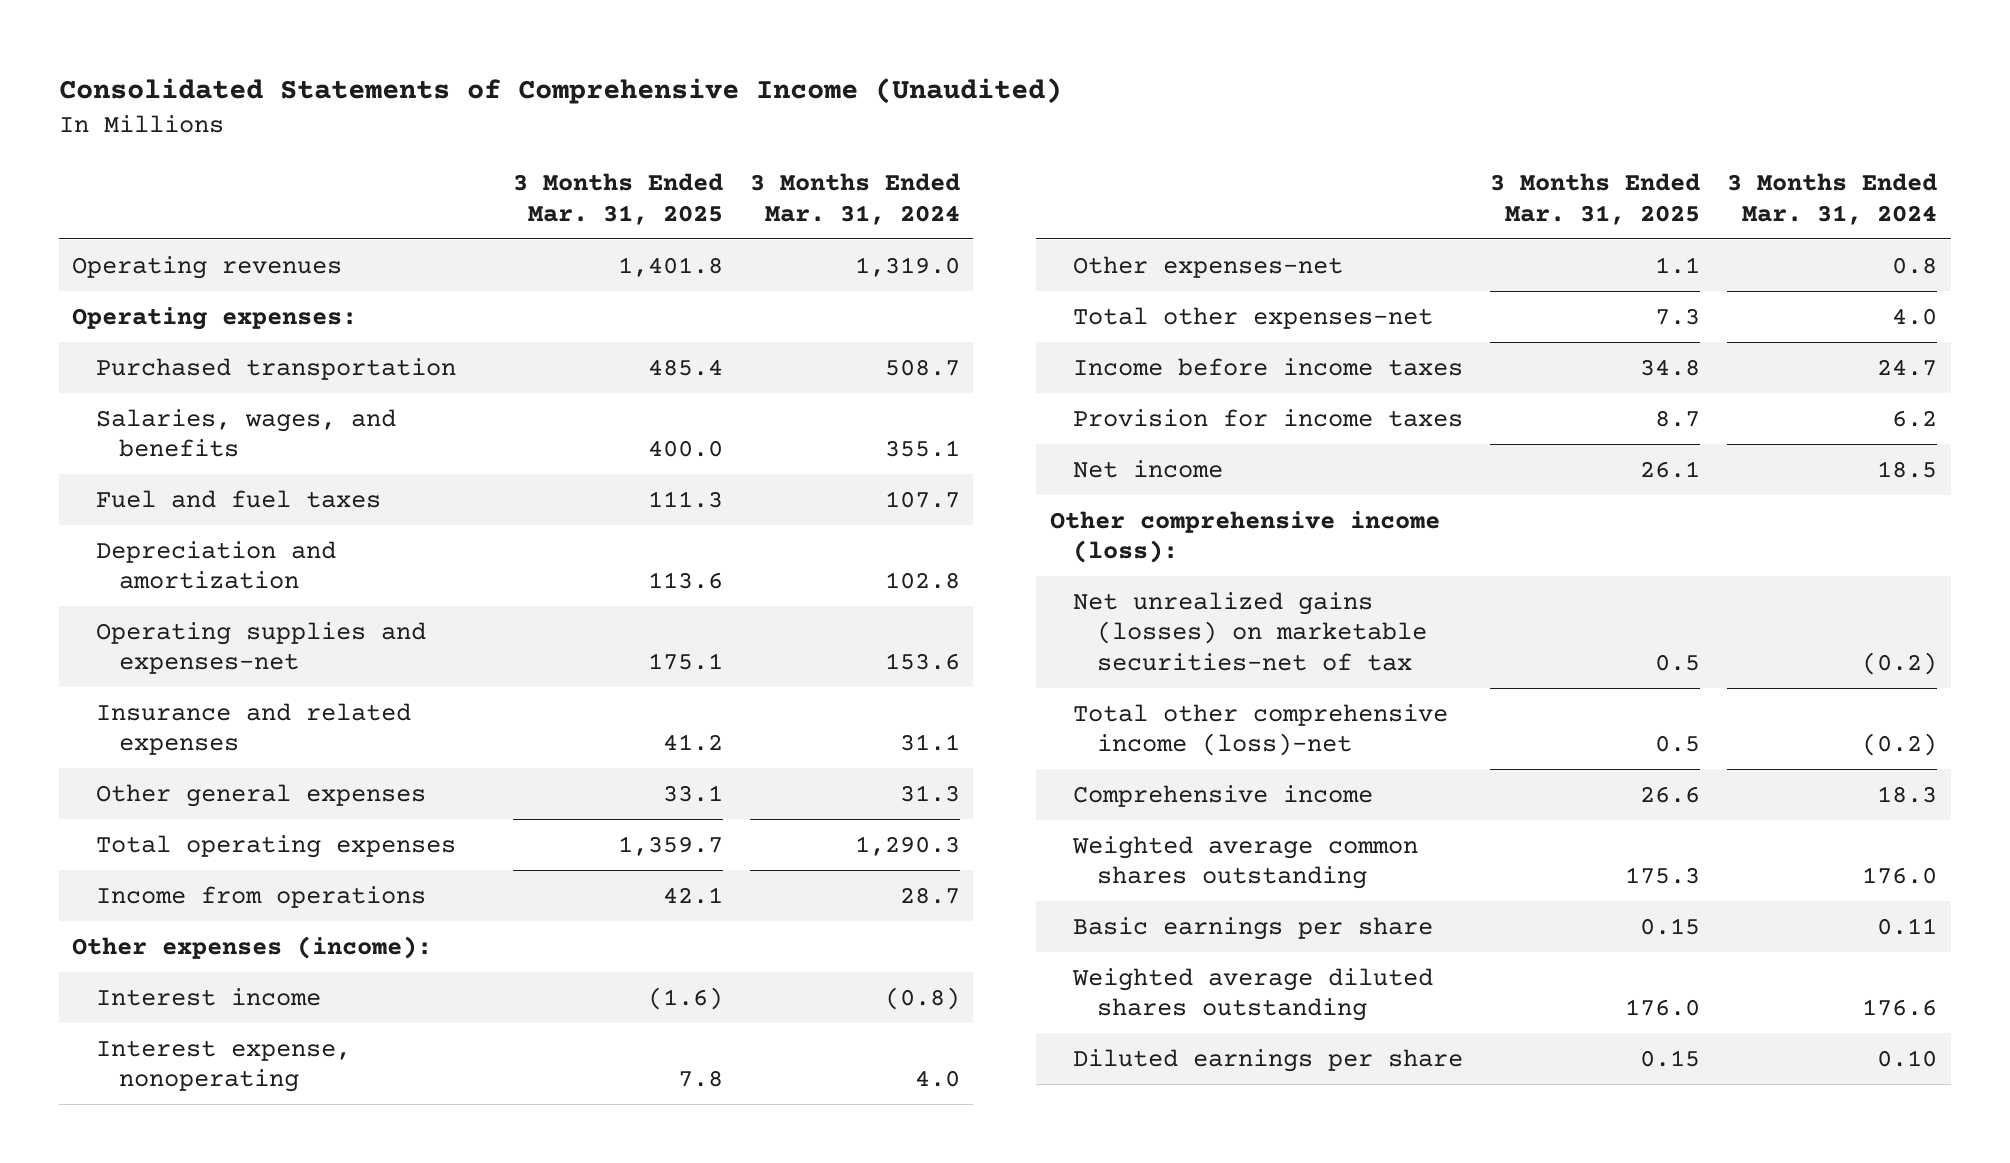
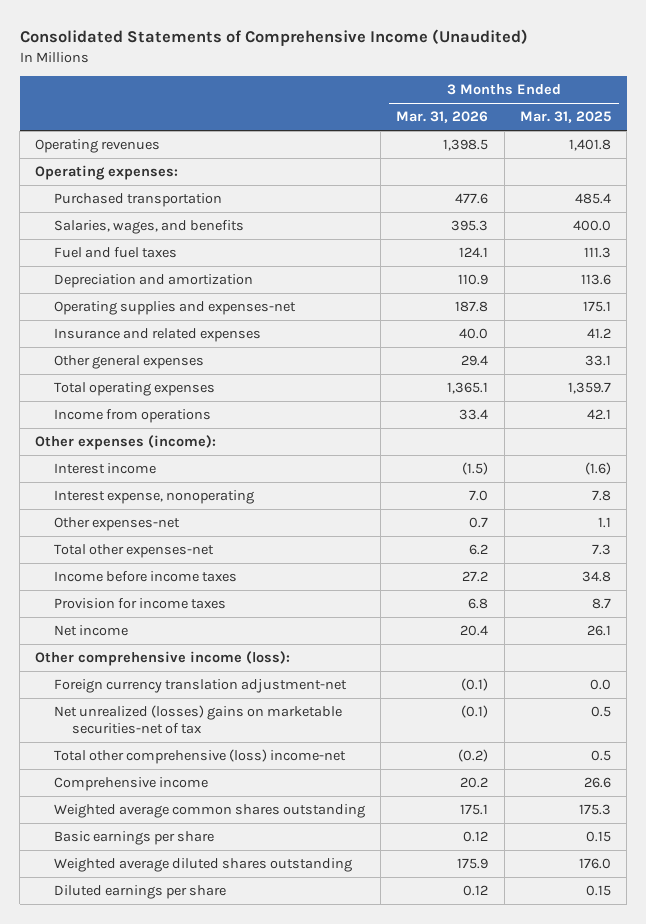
[749,173,960,225] 3 Months Ended Mar. 31, 2024 -> none
none -> [396,111,489,124] Mar. 31, 2026
none -> [53,679,347,694] Foreign currency translation adjustment-net
[1073,591,1428,671] Net unrealized gains (losses) on marketable securities-net of tax -> [53,705,342,735] Net unrealized (losses) gains on marketable securities-net of tax
[1073,703,1449,757] Total other comprehensive income (loss)-net -> [53,749,346,765] Total other comprehensive (loss) income-net

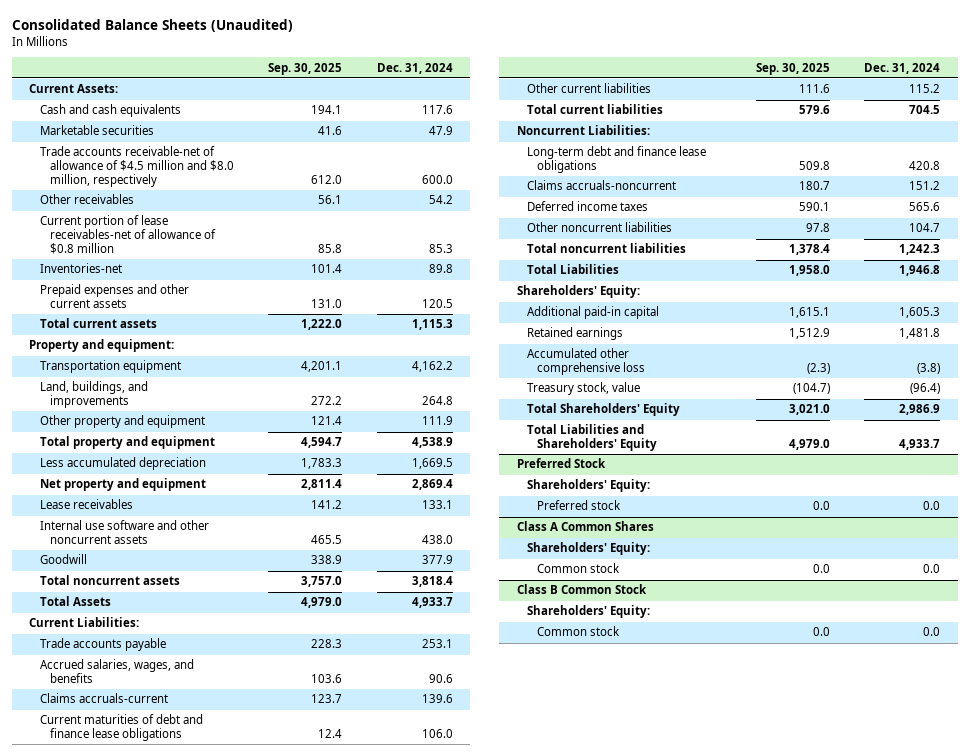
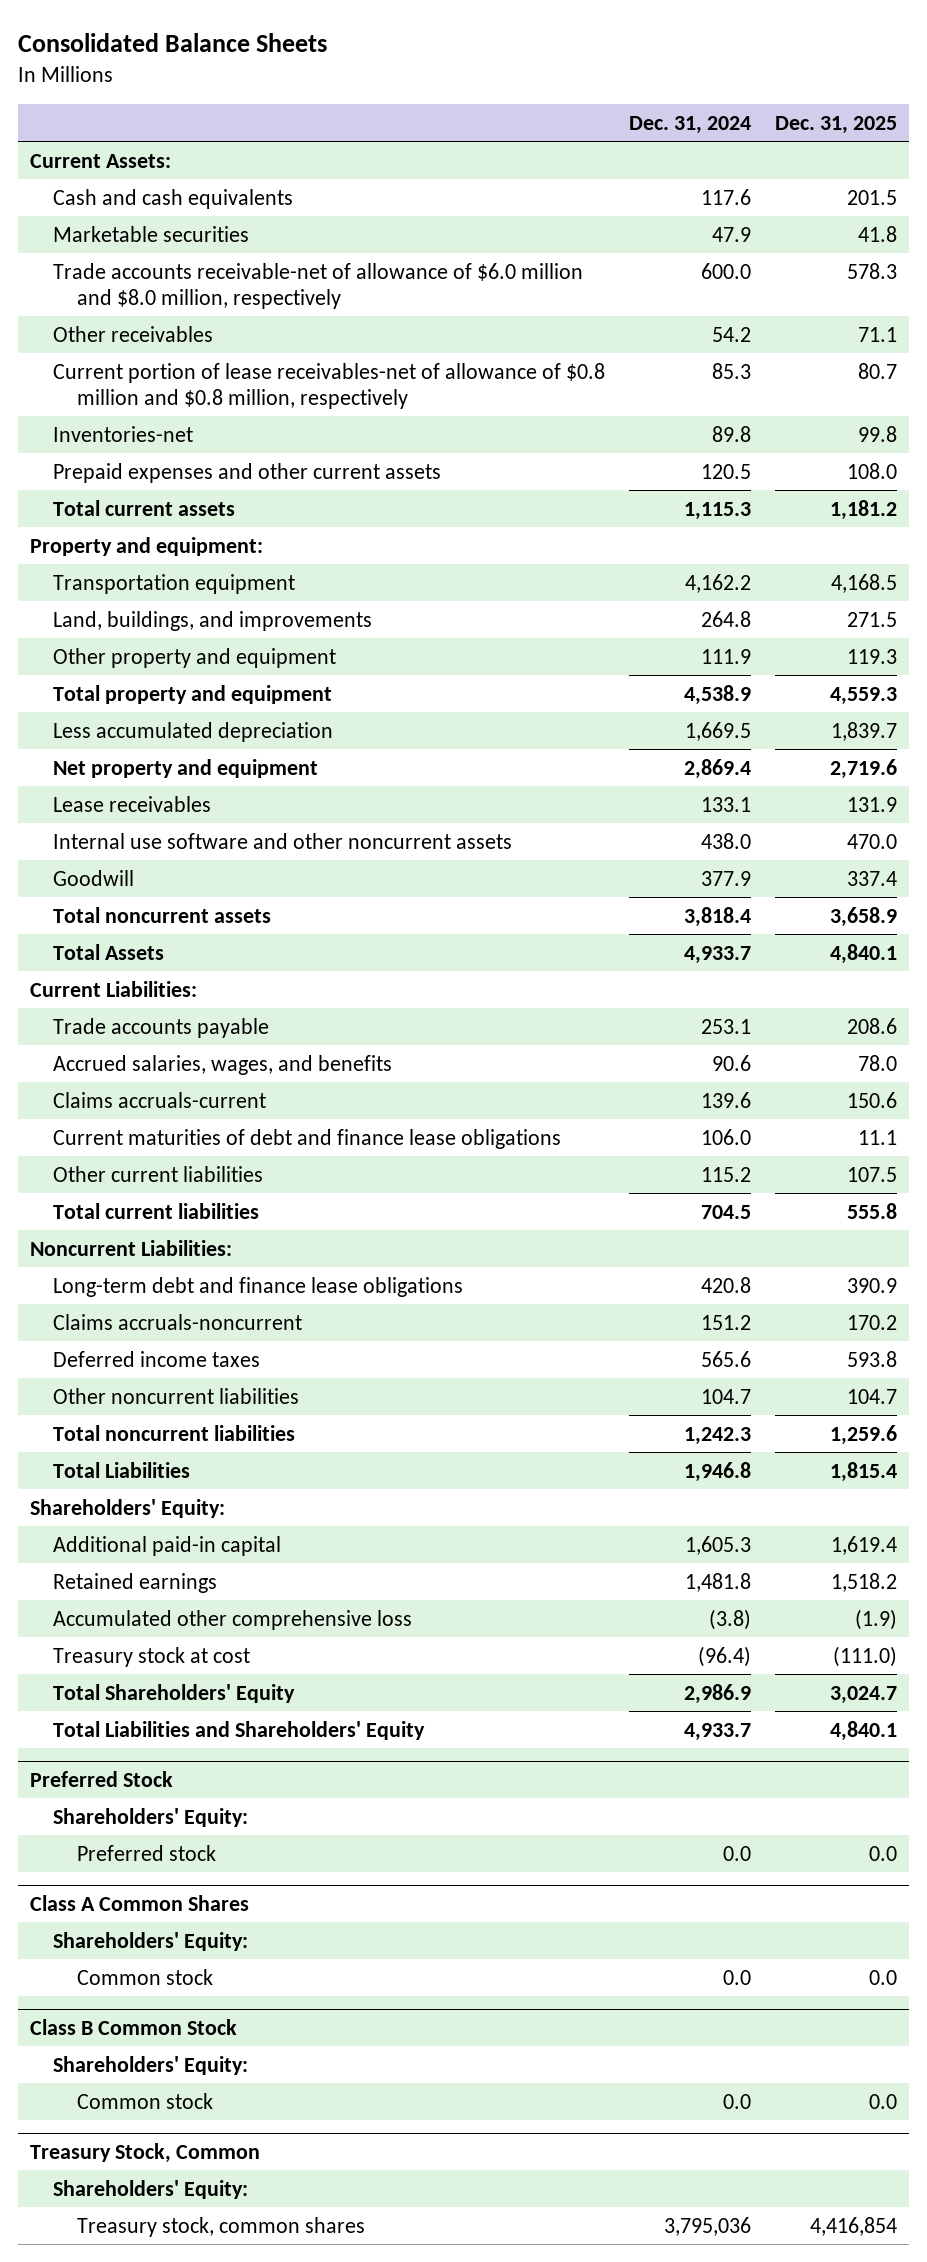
[11,18,293,32] Consolidated Balance Sheets (Unaudited) -> [17,33,327,53] Consolidated Balance Sheets
[268,62,343,75] Sep. 30, 2025 -> none
none -> [774,115,897,134] Dec. 31, 2025
[39,146,234,187] Trade accounts receivable-net of allowance of $4.5 million and $8.0 million, respectively -> [53,262,584,310] Trade accounts receivable-net of allowance of $6.0 million and $8.0 million, respectively
[39,215,216,254] Current portion of lease receivables-net of allowance of $0.8 million -> [53,362,606,410] Current portion of lease receivables-net of allowance of $0.8 million and $0.8 million, respectively
[526,382,640,396] Treasury stock, value -> [53,1646,251,1667] Treasury stock at cost
none -> [29,2142,260,2163] Treasury Stock, Common
none -> [53,2179,249,2199] Shareholders' Equity:
none -> [76,2216,365,2237] Treasury stock, common shares

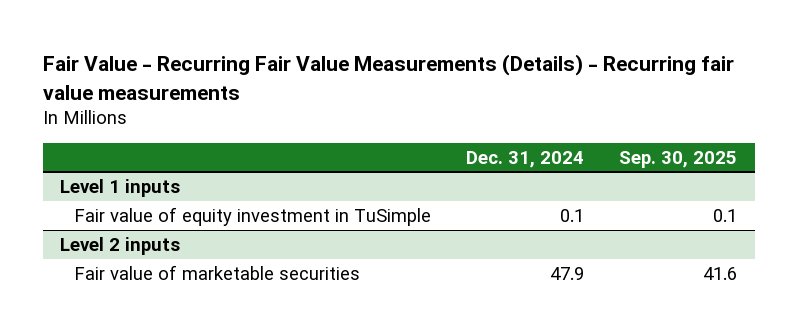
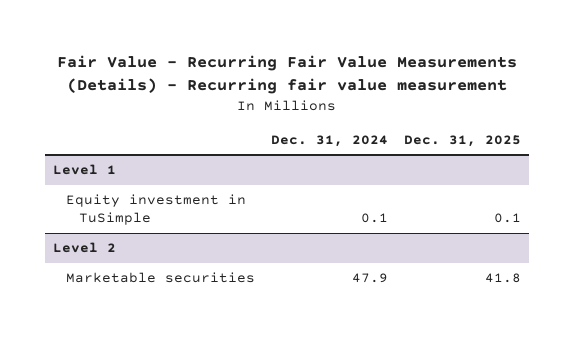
[42,54,734,100] Fair Value - Recurring Fair Value Measurements (Details) - Recurring fair value measurements -> [56,55,517,95] Fair Value - Recurring Fair Value Measurements (Details) - Recurring fair value measurement
[619,150,738,168] Sep. 30, 2025 -> none
none -> [403,134,521,147] Dec. 31, 2025
[60,178,181,197] Level 1 inputs -> [52,164,116,176] Level 1
[74,206,432,226] Fair value of equity investment in TuSimple -> [65,194,246,226] Equity investment in TuSimple
[60,236,181,255] Level 2 inputs -> [52,242,116,254] Level 2
[74,264,361,280] Fair value of marketable securities -> [65,272,255,284] Marketable securities

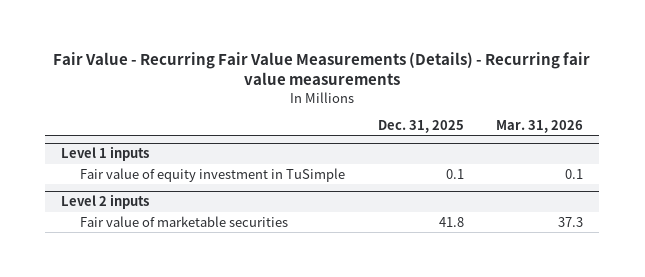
[56,55,517,95] Fair Value - Recurring Fair Value Measurements (Details) - Recurring fair value measurement -> [53,52,591,86] Fair Value - Recurring Fair Value Measurements (Details) - Recurring fair value measurements
[270,134,388,147] Dec. 31, 2024 -> none
none -> [496,120,584,134] Mar. 31, 2026
[52,164,116,176] Level 1 -> [61,146,150,162] Level 1 inputs
[65,194,246,226] Equity investment in TuSimple -> [80,167,346,182] Fair value of equity investment in TuSimple
[52,242,116,254] Level 2 -> [61,194,150,210] Level 2 inputs
[65,272,255,284] Marketable securities -> [80,215,289,227] Fair value of marketable securities

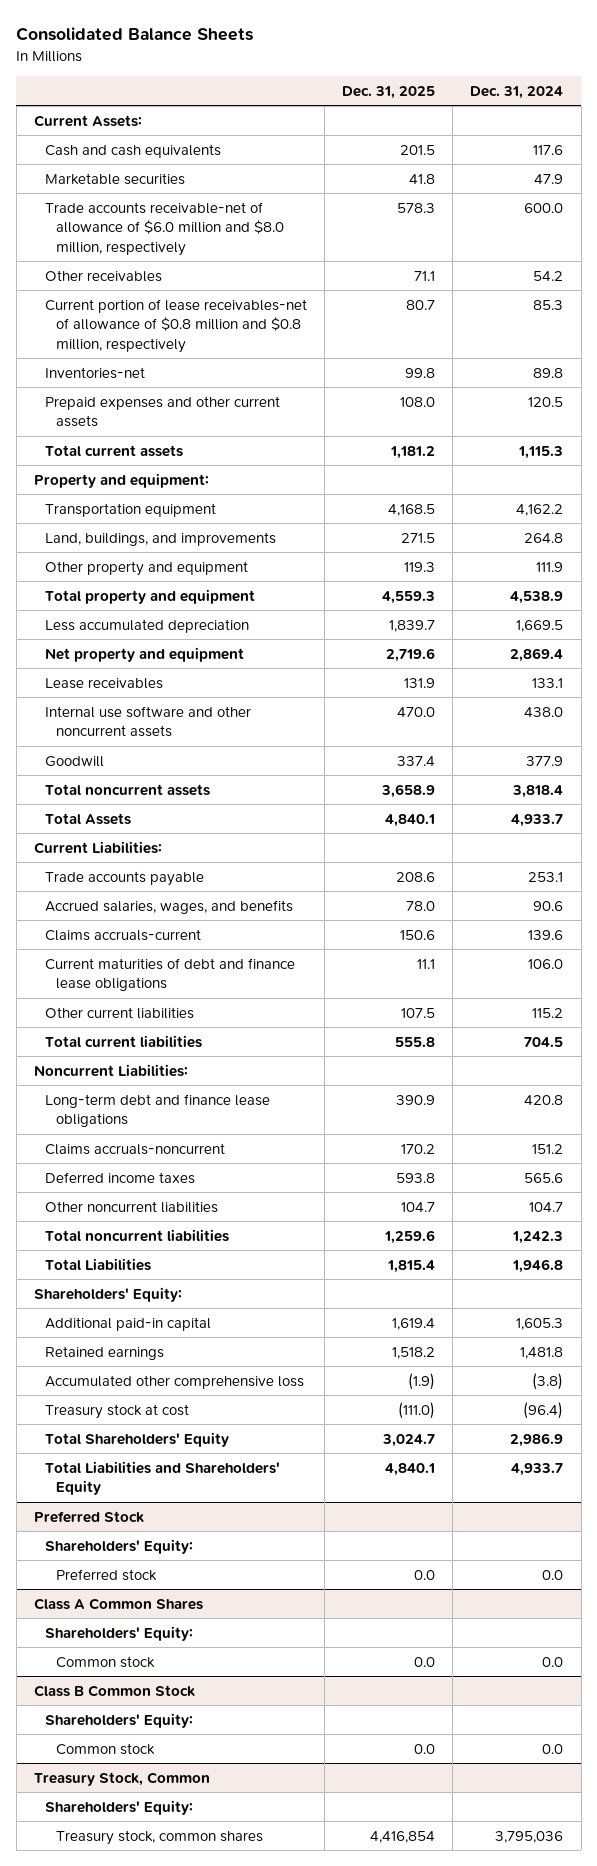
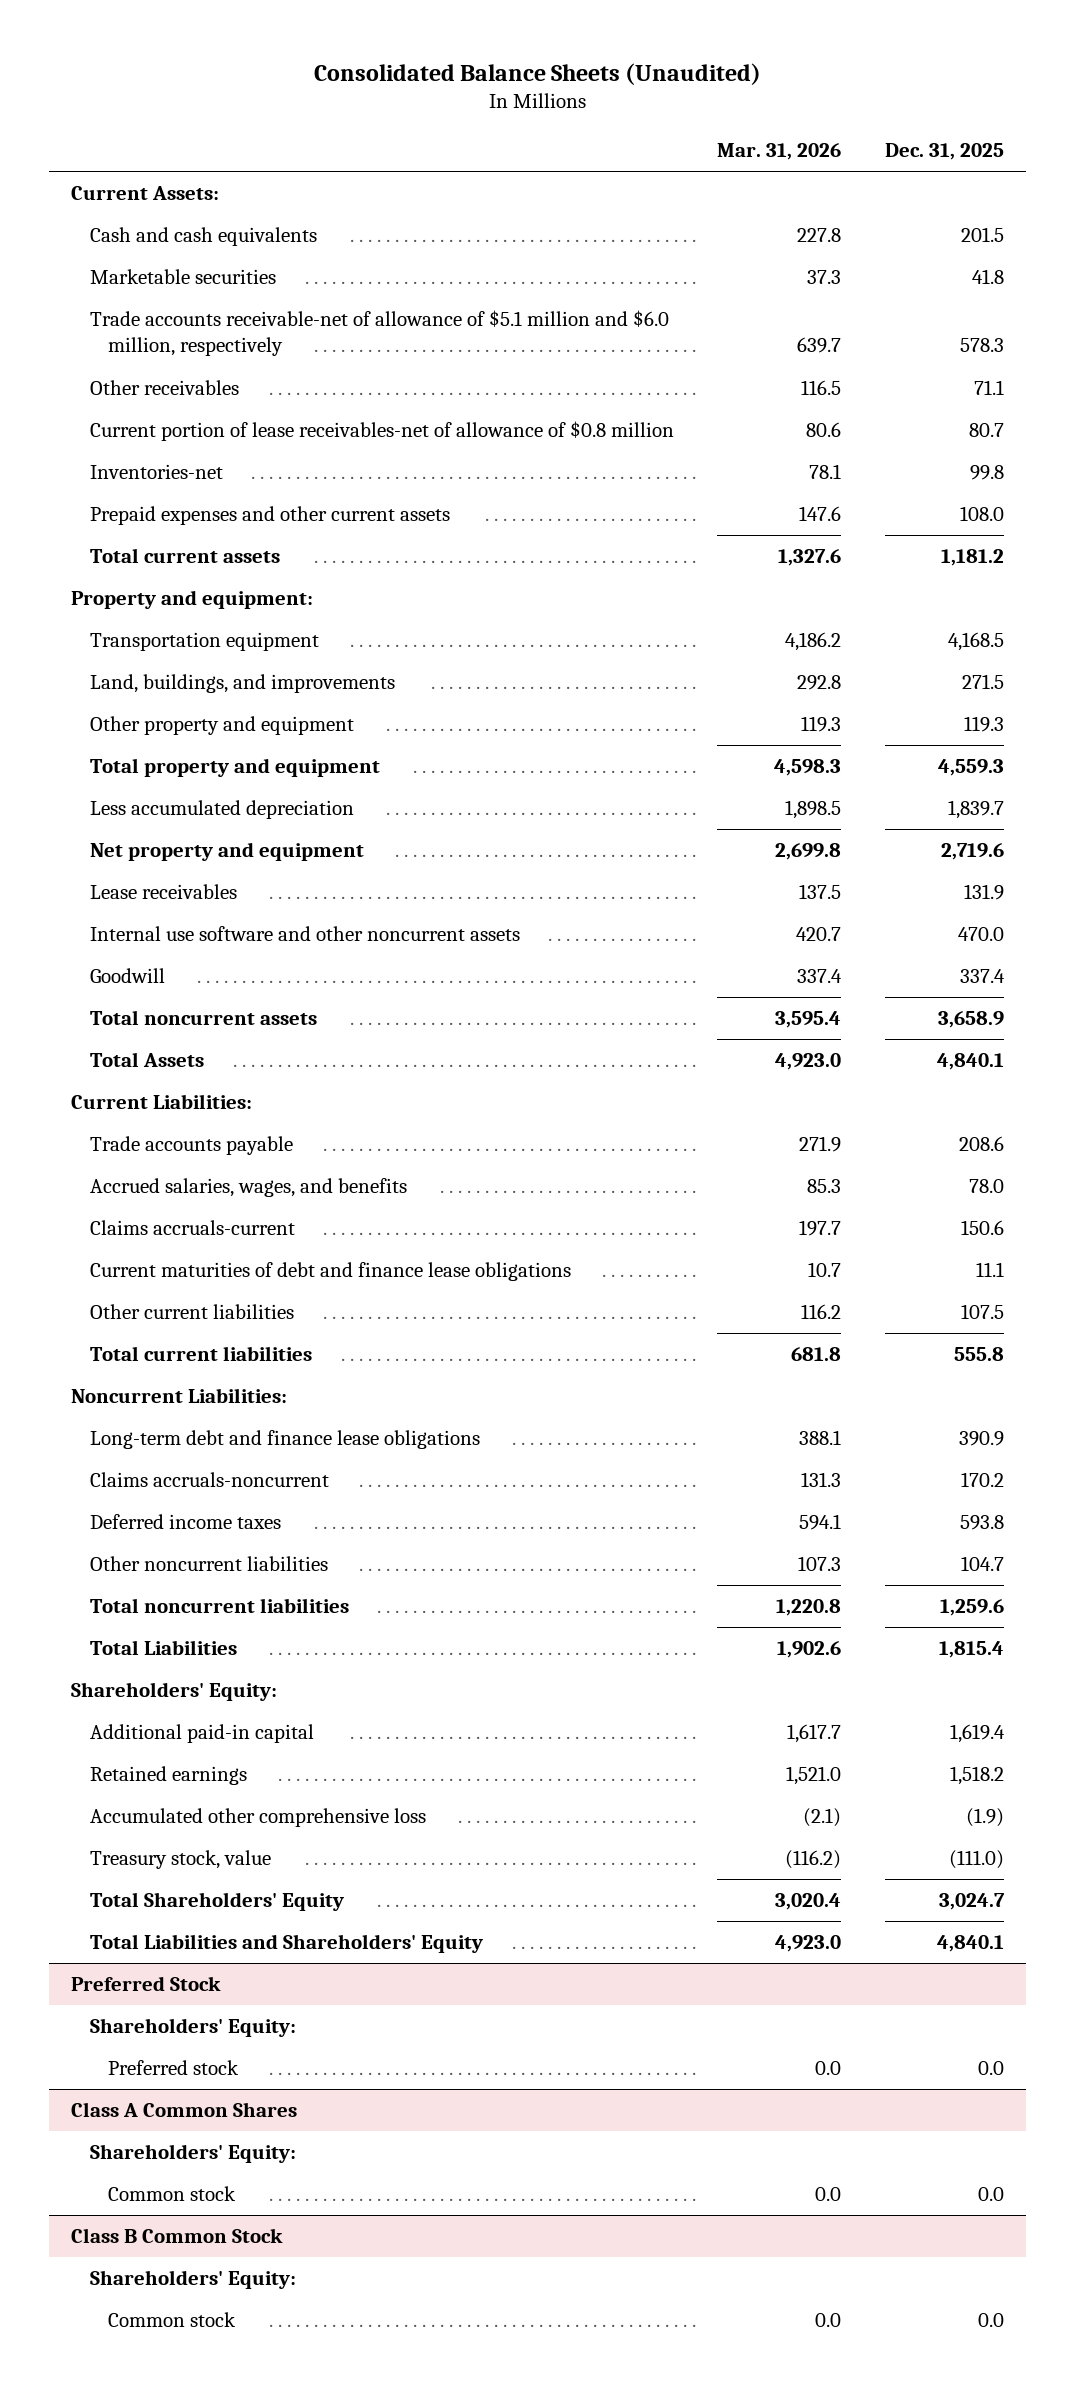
[16,26,254,41] Consolidated Balance Sheets -> [313,62,761,85] Consolidated Balance Sheets (Unaudited)
[470,85,564,99] Dec. 31, 2024 -> none
none -> [717,142,842,160] Mar. 31, 2026
[45,201,285,256] Trade accounts receivable-net of allowance of $6.0 million and $8.0 million, respectively -> [89,310,669,357] Trade accounts receivable-net of allowance of $5.1 million and $6.0 million, respectively
[45,298,308,353] Current portion of lease receivables-net of allowance of $0.8 million and $0.8 million, respectively -> [89,421,674,442] Current portion of lease receivables-net of allowance of $0.8 million
[45,1403,190,1419] Treasury stock at cost -> [89,1850,271,1870] Treasury stock, value
[33,1771,210,1786] Treasury Stock, Common -> none
[45,1799,194,1815] Shareholders' Equity: -> none
[56,1829,264,1845] Treasury stock, common shares -> none

